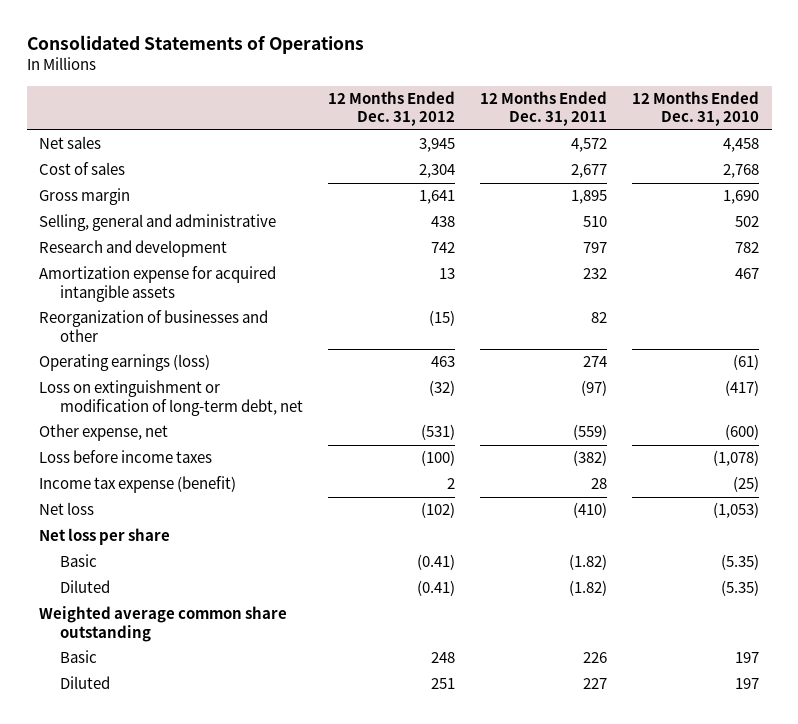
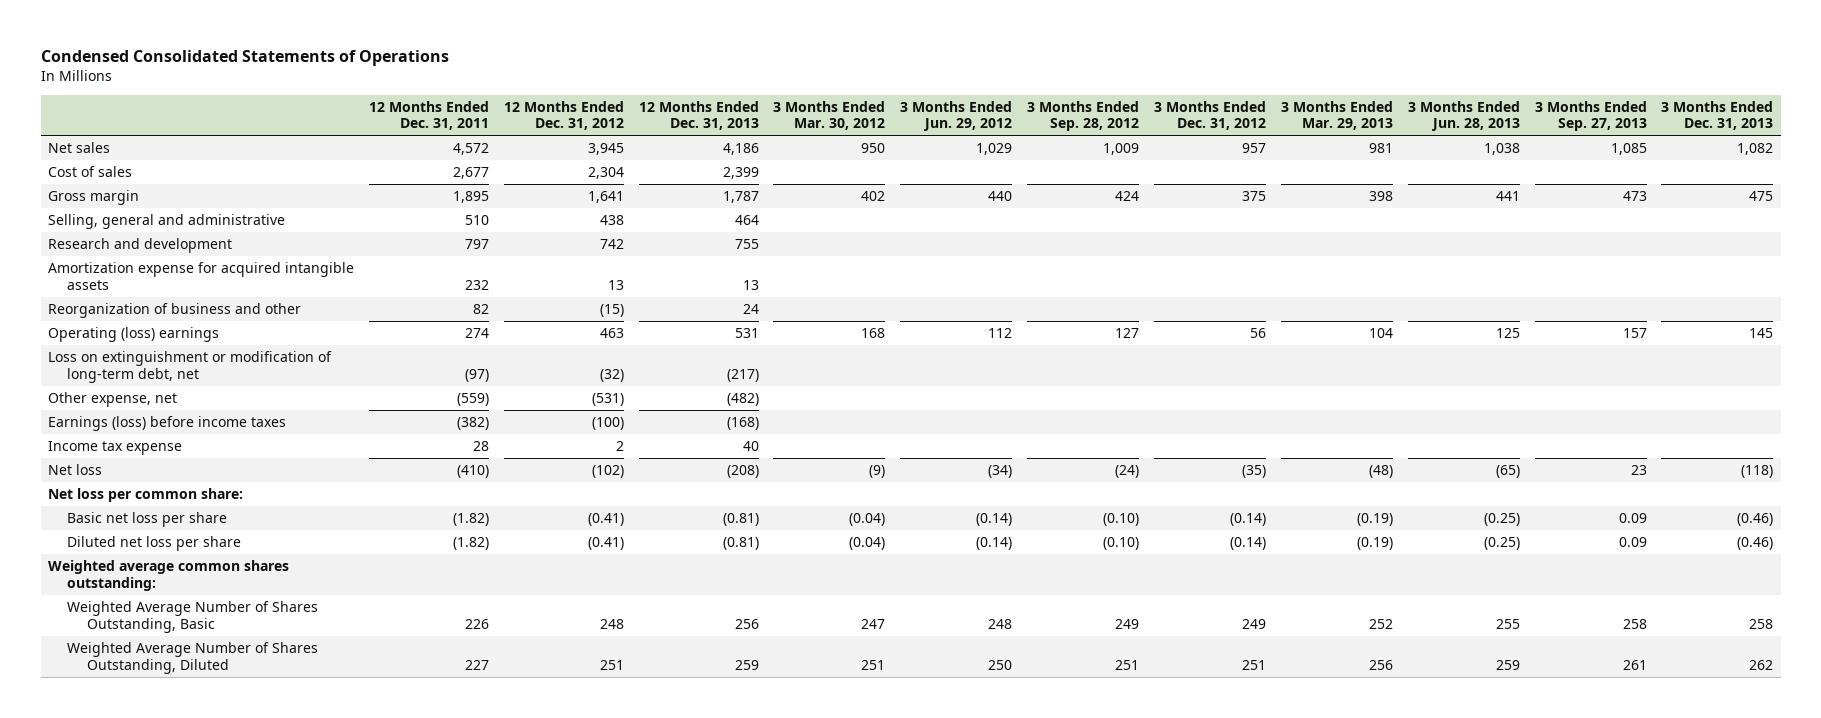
[26,35,364,55] Consolidated Statements of Operations -> [40,50,449,67] Condensed Consolidated Statements of Operations
[632,90,760,127] 12 Months Ended Dec. 31, 2010 -> none
none -> [638,100,759,131] 12 Months Ended Dec. 31, 2013
none -> [773,100,886,131] 3 Months Ended Mar. 30, 2012
none -> [900,100,1013,132] 3 Months Ended Jun. 29, 2012
none -> [1027,100,1140,132] 3 Months Ended Sep. 28, 2012
none -> [1153,100,1266,131] 3 Months Ended Dec. 31, 2012
none -> [1280,100,1393,131] 3 Months Ended Mar. 29, 2013
none -> [1407,100,1520,132] 3 Months Ended Jun. 28, 2013
none -> [1534,100,1647,132] 3 Months Ended Sep. 27, 2013
none -> [1661,100,1774,131] 3 Months Ended Dec. 31, 2013
[39,310,269,342] Reorganization of businesses and other -> [48,302,302,318] Reorganization of business and other
[39,354,211,372] Operating earnings (loss) -> [48,326,220,342] Operating (loss) earnings
[39,450,213,464] Loss before income taxes -> [48,415,287,431] Earnings (loss) before income taxes
[39,476,237,494] Income tax expense (benefit) -> [48,440,183,455] Income tax expense
[39,528,171,546] Net loss per share -> [48,487,244,502] Net loss per common share:
[60,554,98,568] Basic -> [67,511,228,527] Basic net loss per share
[60,580,111,594] Diluted -> [67,535,242,551] Diluted net loss per share
[39,606,288,642] Weighted average common share outstanding -> [48,559,290,591] Weighted average common shares outstanding:
[60,650,98,664] Basic -> [67,600,319,633] Weighted Average Number of Shares Outstanding, Basic
[60,676,111,690] Diluted -> [67,641,319,674] Weighted Average Number of Shares Outstanding, Diluted

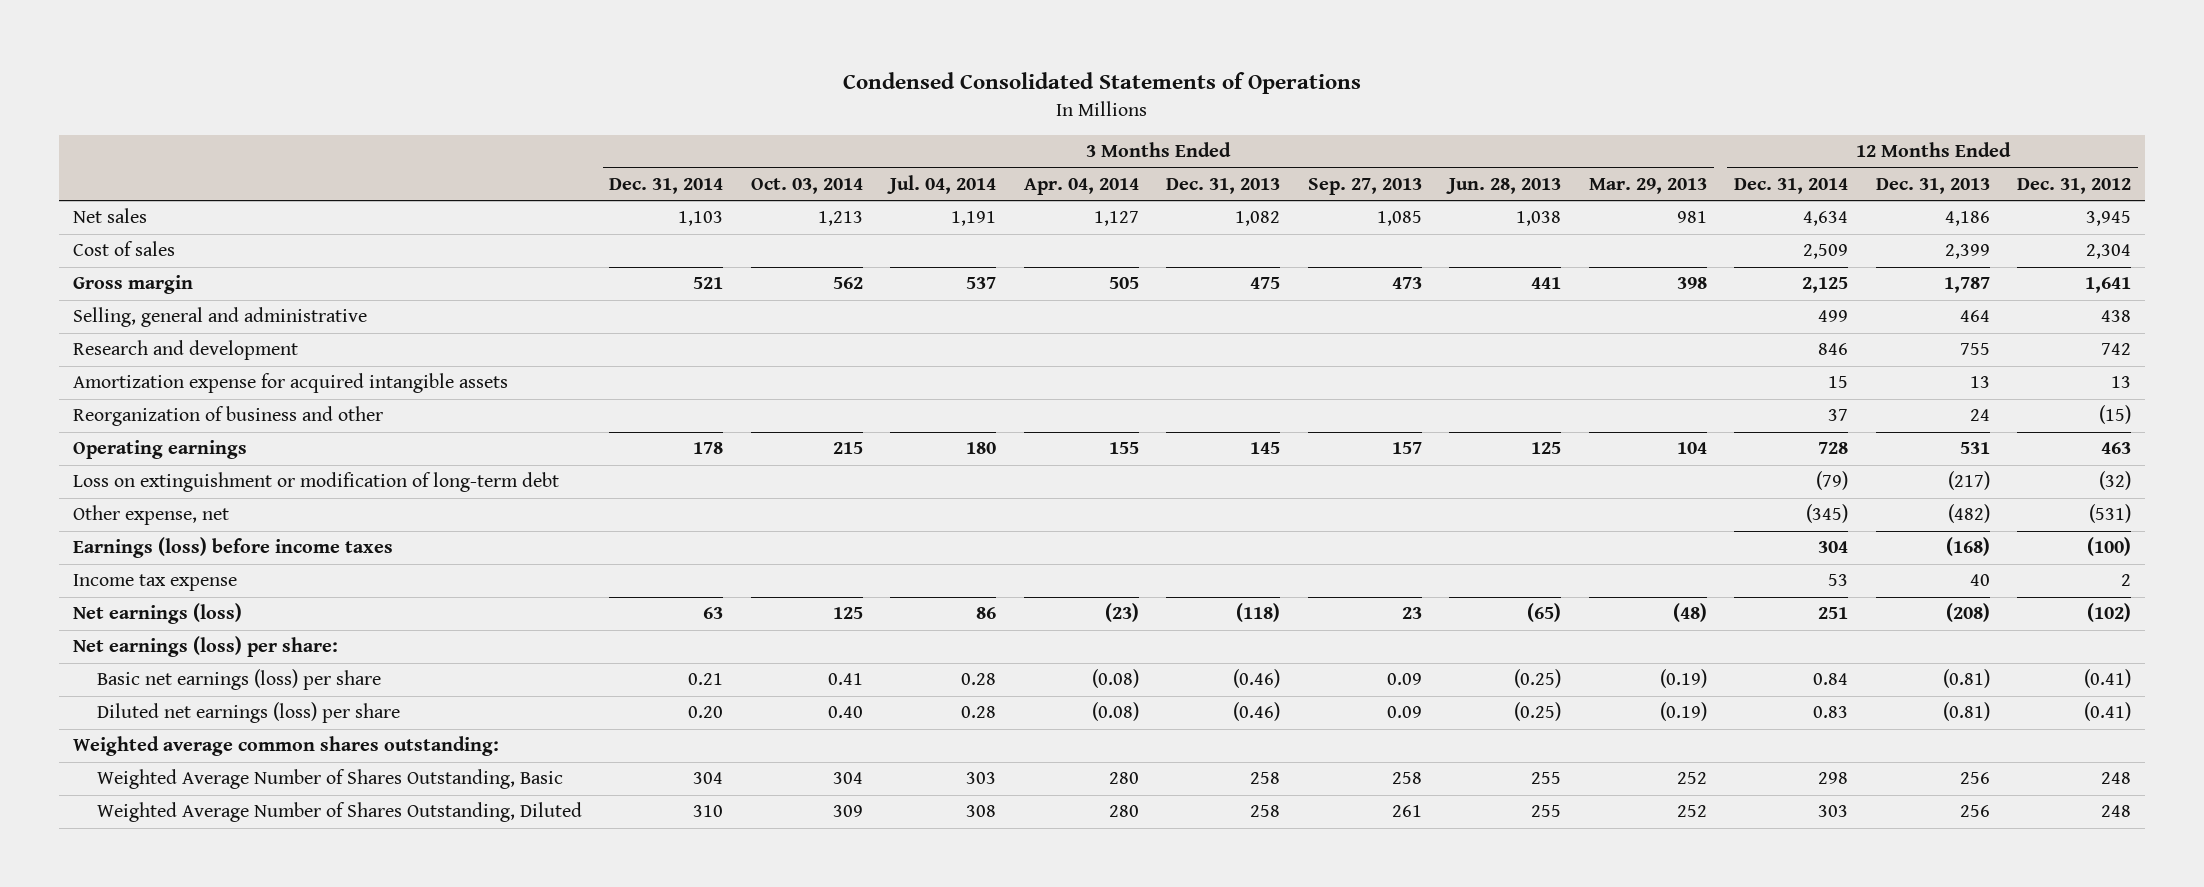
[368,100,489,131] 12 Months Ended Dec. 31, 2011 -> none
[773,100,886,131] 3 Months Ended Mar. 30, 2012 -> none
[900,100,1013,132] 3 Months Ended Jun. 29, 2012 -> none
[1027,100,1140,132] 3 Months Ended Sep. 28, 2012 -> none
[1153,100,1266,131] 3 Months Ended Dec. 31, 2012 -> none
none -> [609,177,724,194] Dec. 31, 2014
none -> [750,177,863,194] Oct. 03, 2014
none -> [887,174,997,194] Jul. 04, 2014
none -> [1023,177,1139,195] Apr. 04, 2014
none -> [1734,177,1849,194] Dec. 31, 2014
[48,326,220,342] Operating (loss) earnings -> [73,440,248,460] Operating earnings
[48,350,333,383] Loss on extinguishment or modification of long-term debt, net -> [73,472,560,493] Loss on extinguishment or modification of long-term debt
[48,463,103,475] Net loss -> [73,603,243,625] Net earnings (loss)
[48,487,244,502] Net loss per common share: -> [73,636,339,658] Net earnings (loss) per share:
[67,511,228,527] Basic net loss per share -> [96,669,381,691] Basic net earnings (loss) per share
[67,535,242,551] Diluted net loss per share -> [96,702,400,724] Diluted net earnings (loss) per share
[599,659,624,670] 251 -> [2101,805,2132,818] 248
[734,659,759,670] 259 -> [1959,805,1990,818] 256
[1368,659,1393,670] 256 -> [1676,805,1707,818] 252
[1495,659,1520,670] 259 -> [1531,805,1562,818] 255
[1749,659,1774,670] 262 -> [1250,805,1281,818] 258

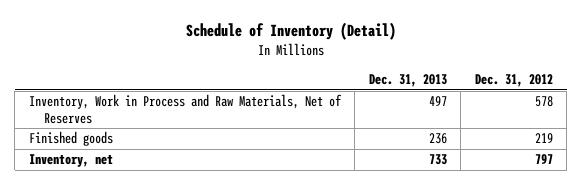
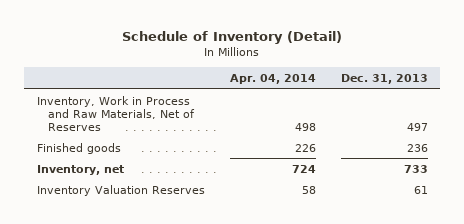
[474,73,553,87] Dec. 31, 2012 -> none
none -> [229,73,316,84] Apr. 04, 2014
none -> [36,184,205,196] Inventory Valuation Reserves

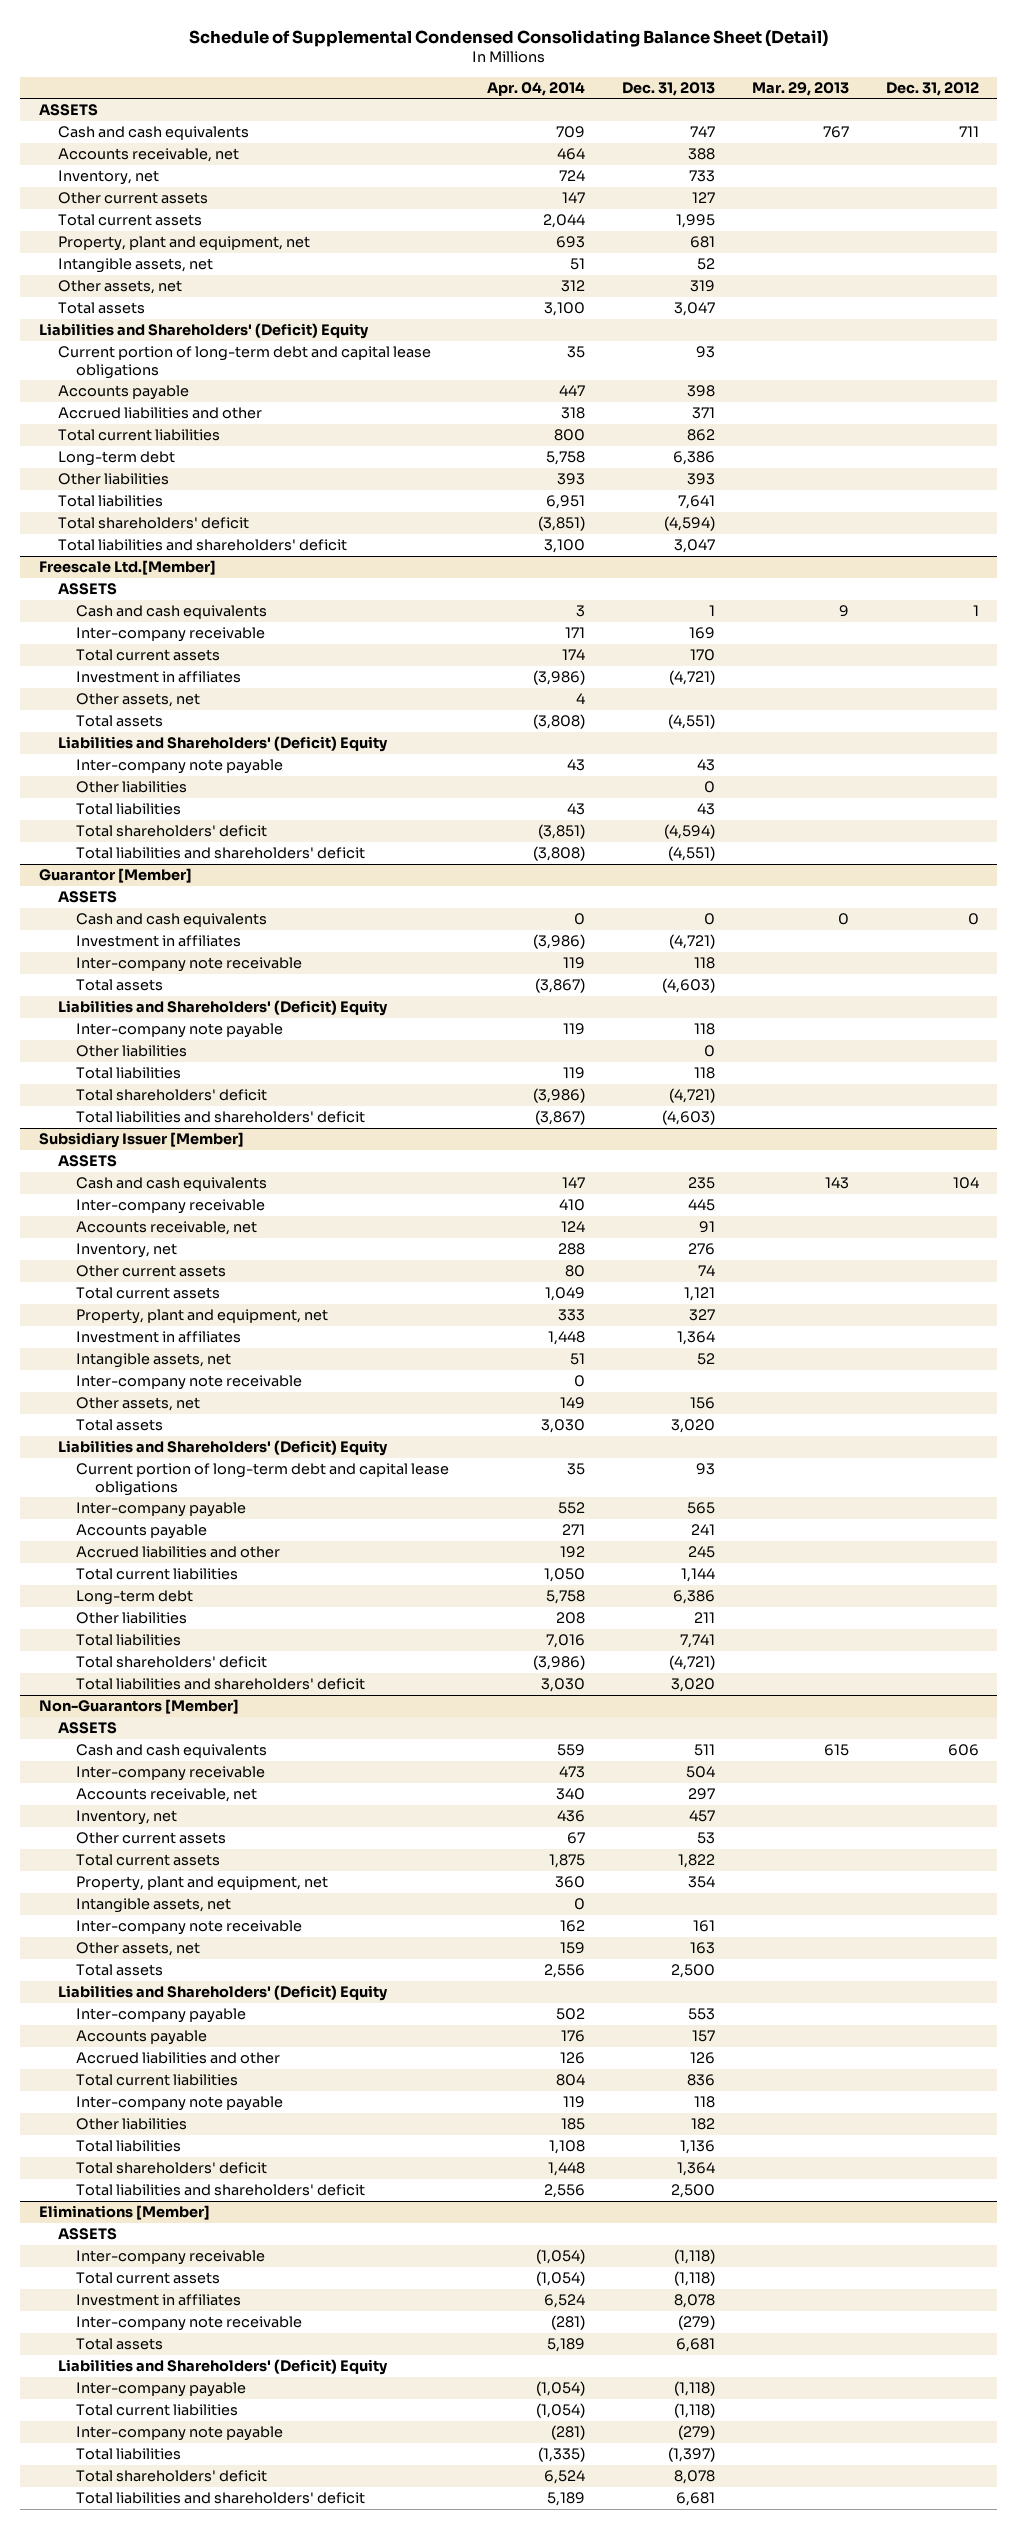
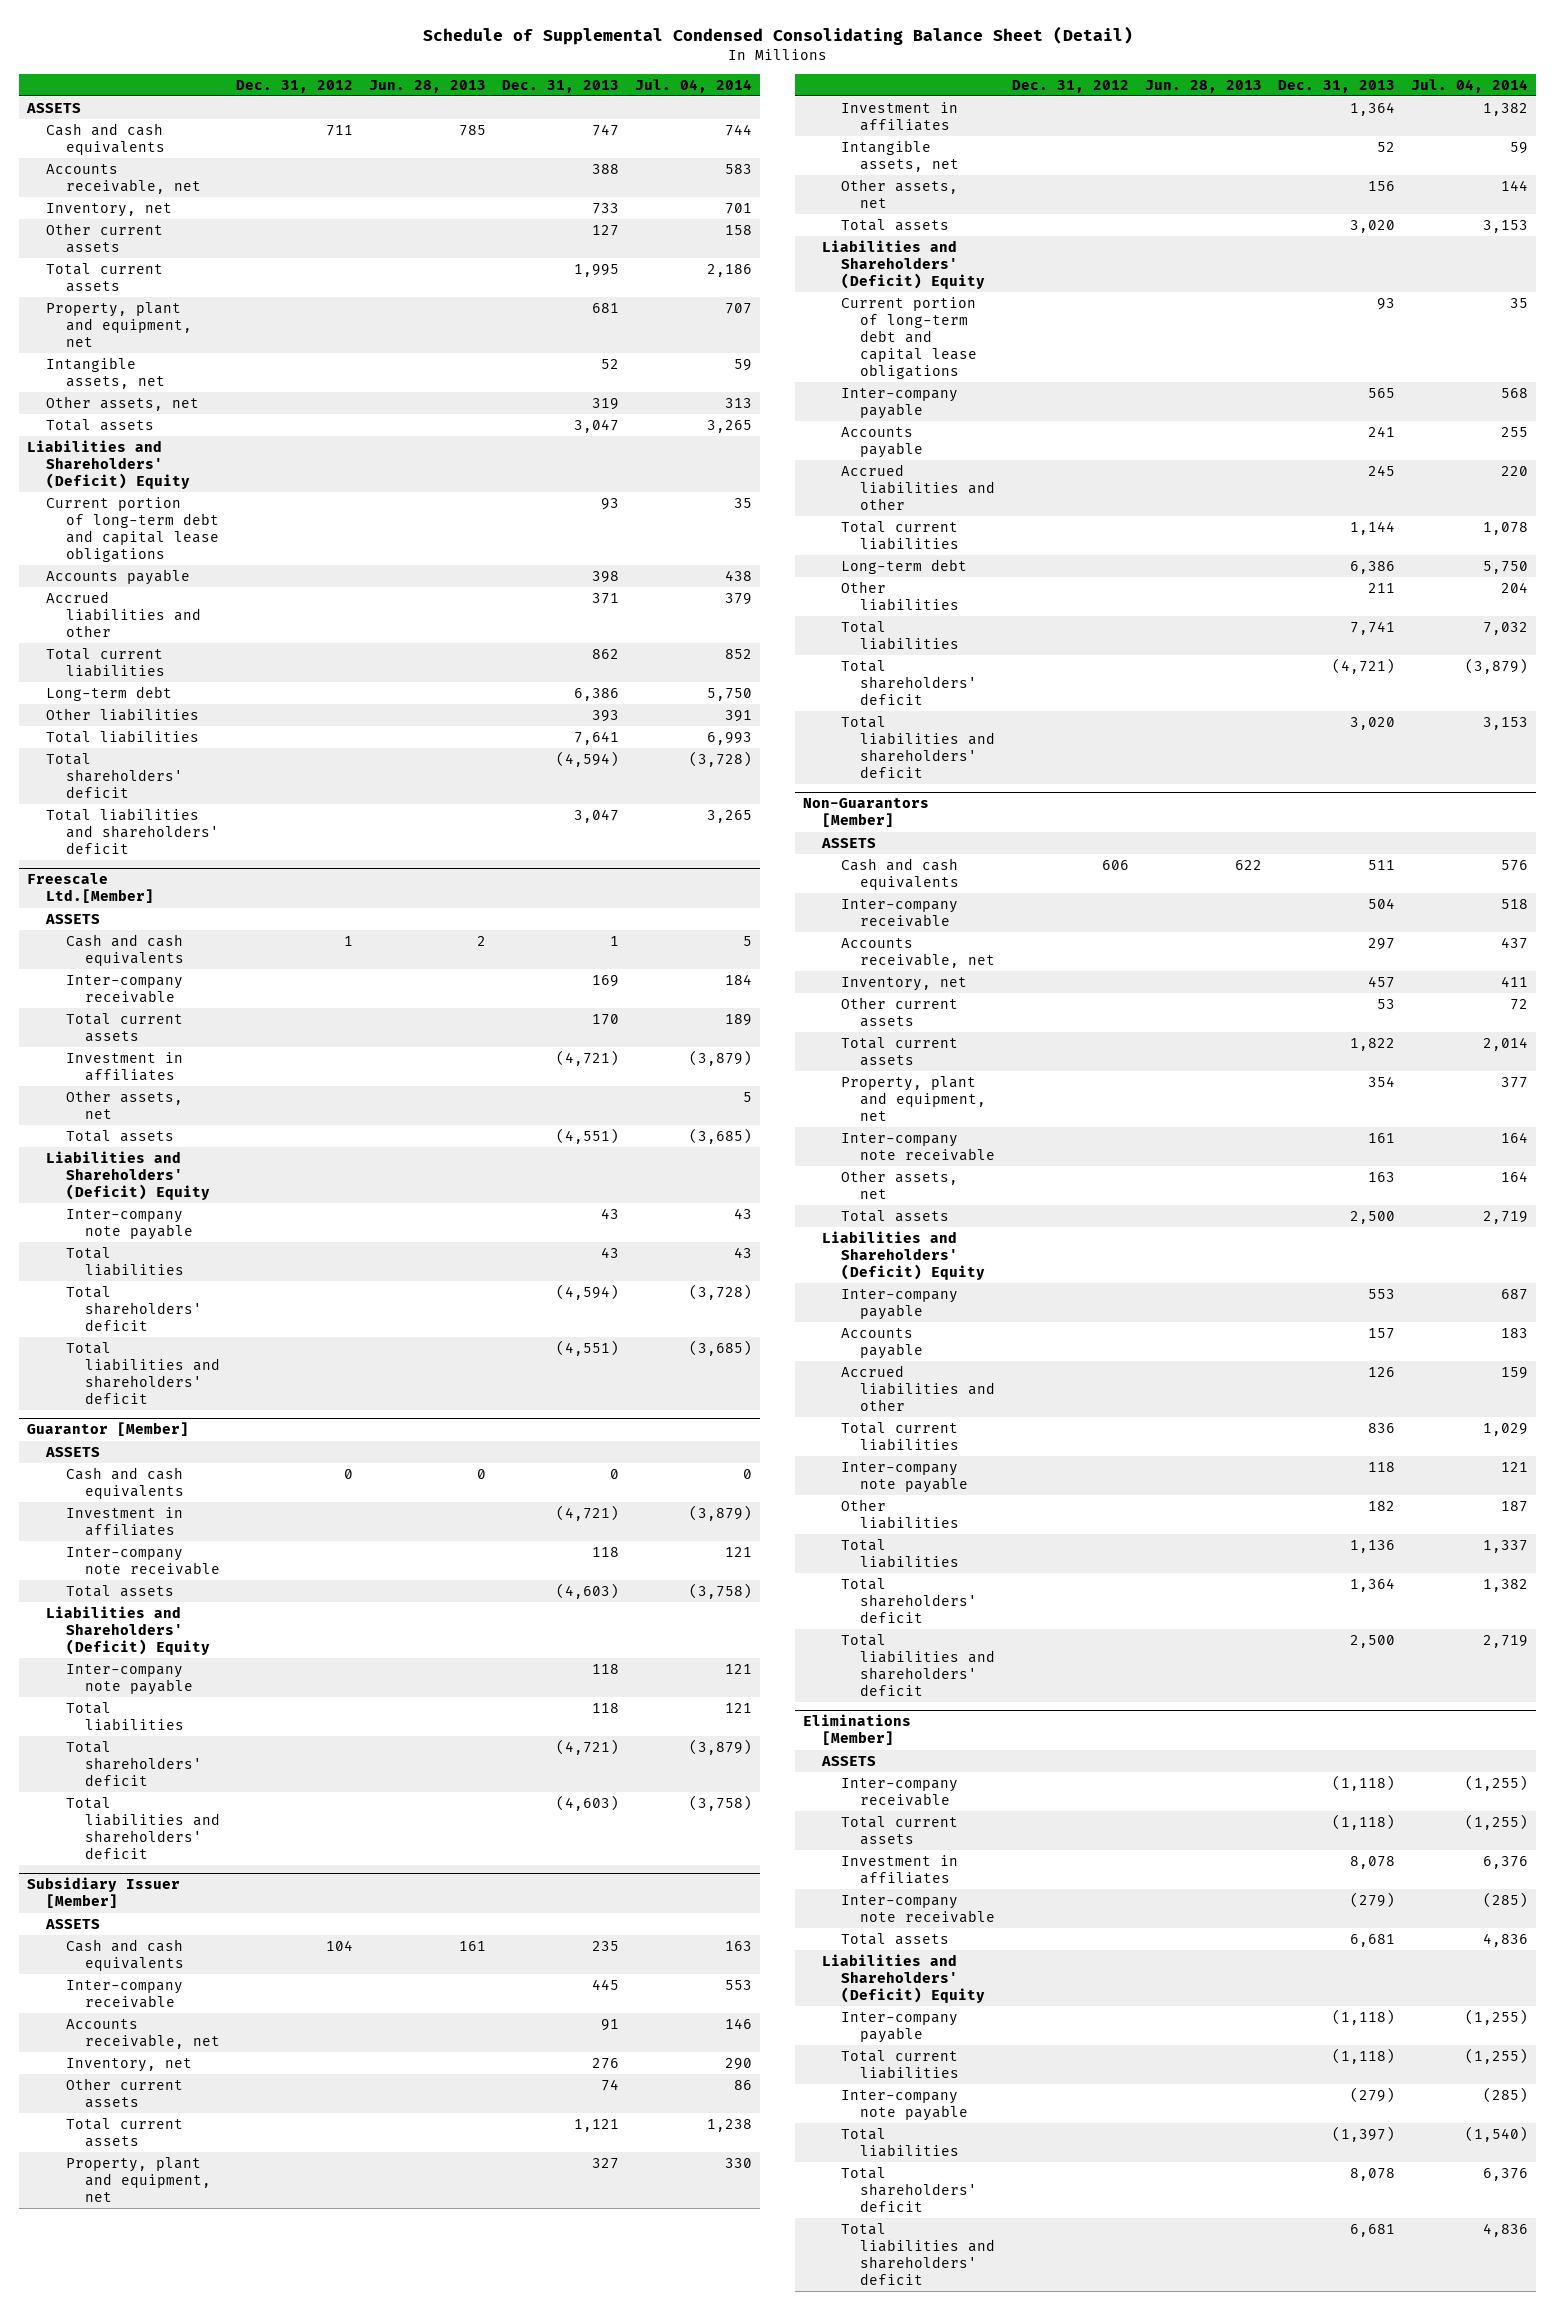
[486,81,585,96] Apr. 04, 2014 -> none
[751,81,849,96] Mar. 29, 2013 -> none
none -> [368,79,486,93] Jun. 28, 2013
none -> [635,78,753,93] Jul. 04, 2014
[76,781,188,794] Other liabilities -> none
[76,1045,188,1058] Other liabilities -> none
[76,1375,303,1391] Inter-company note receivable -> none
[76,1898,232,1914] Intangible assets, net -> none

